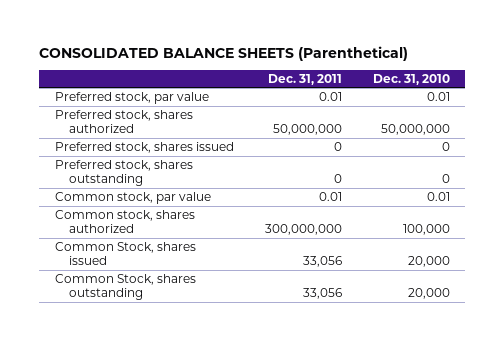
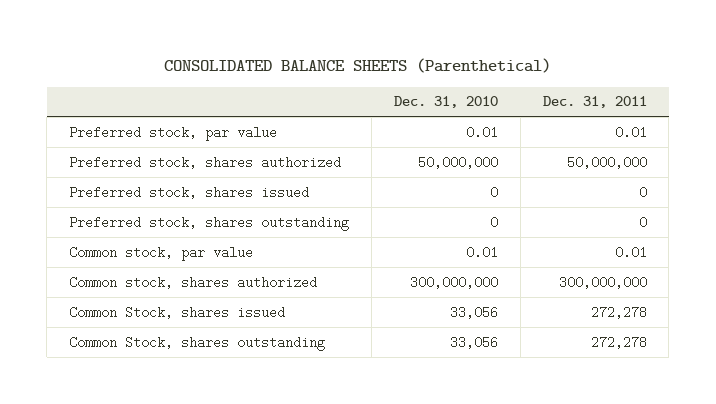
[402,224,450,236] 100,000 -> [409,275,498,289] 300,000,000
[302,256,342,268] 33,056 -> [590,305,647,319] 272,278
[407,256,450,268] 20,000 -> [449,305,498,319] 33,056
[302,288,342,300] 33,056 -> [590,335,647,349] 272,278
[407,288,450,300] 20,000 -> [449,335,498,349] 33,056

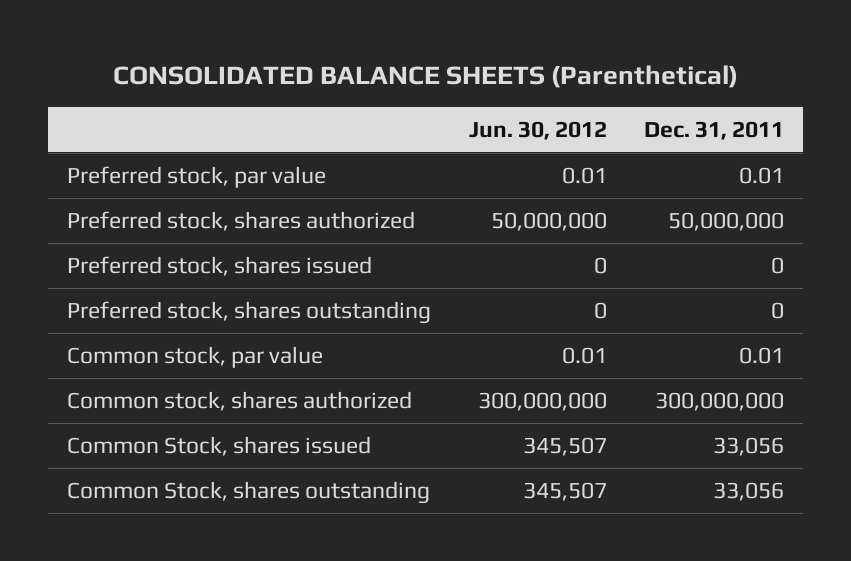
[393,96,498,109] Dec. 31, 2010 -> none
none -> [468,120,607,140] Jun. 30, 2012
[590,305,647,319] 272,278 -> [713,437,785,457] 33,056
[590,335,647,349] 272,278 -> [713,482,785,502] 33,056

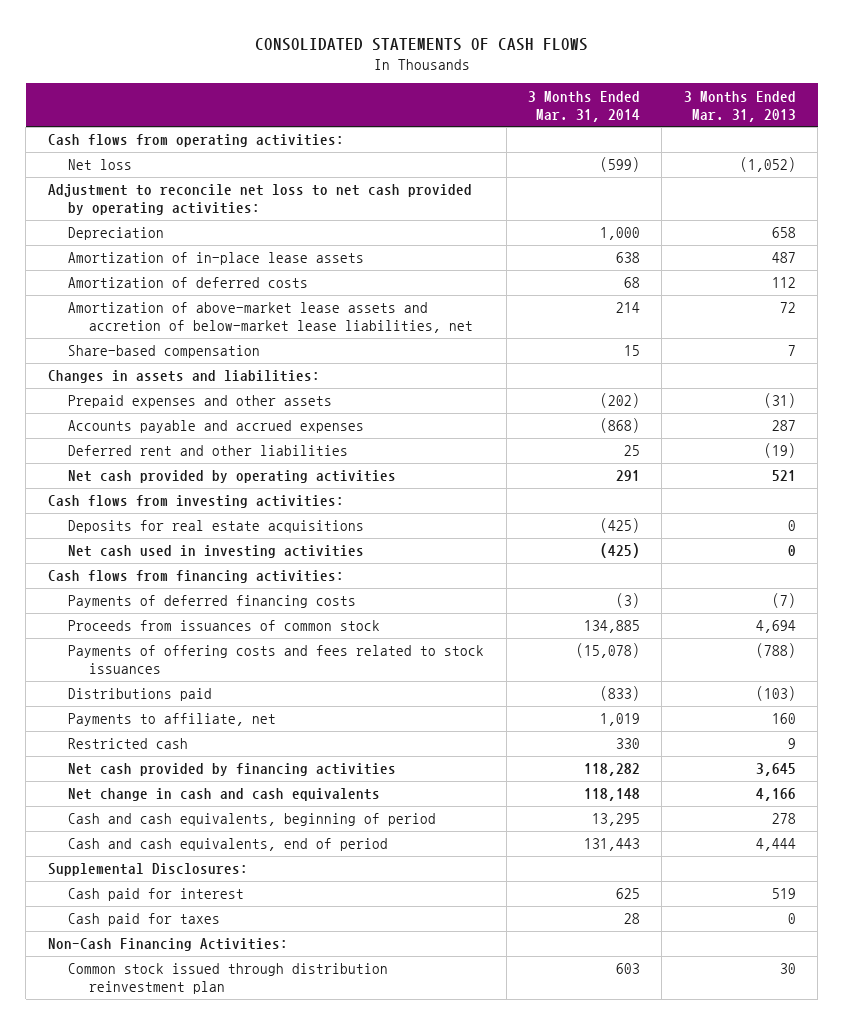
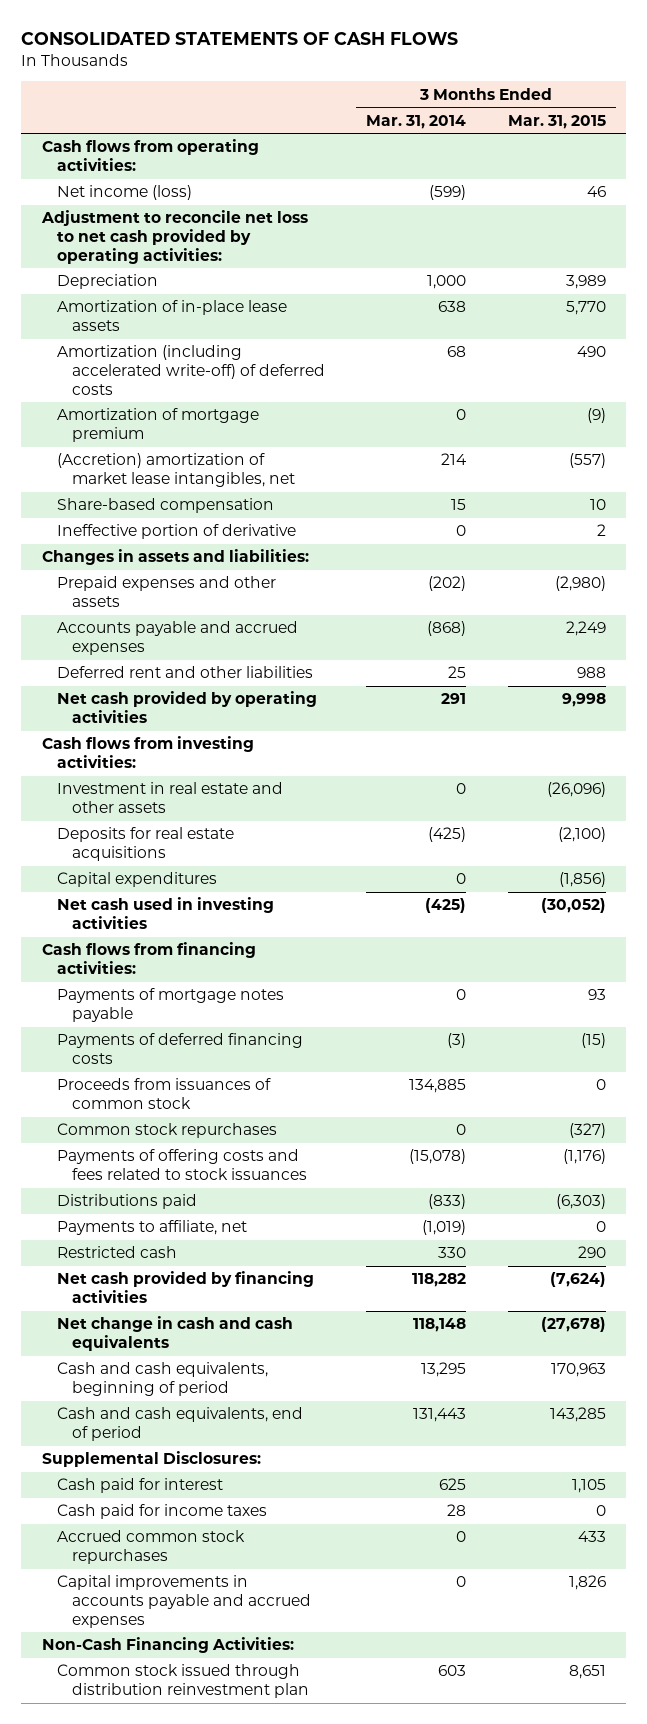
[683,90,796,122] 3 Months Ended Mar. 31, 2013 -> none
none -> [507,114,606,129] Mar. 31, 2015
[68,159,133,171] Net loss -> [56,185,192,201] Net income (loss)
[68,277,309,289] Amortization of deferred costs -> [56,345,325,395] Amortization (including accelerated write-off) of deferred costs
none -> [56,408,259,443] Amortization of mortgage premium
[68,302,473,334] Amortization of above-market lease assets and accretion of below-market lease liabilities, net -> [56,453,295,488] (Accretion) amortization of market lease intangibles, net
none -> [56,524,296,540] Ineffective portion of derivative
none -> [56,782,283,814] Investment in real estate and other assets
none -> [56,872,217,888] Capital expenditures
none -> [56,988,284,1023] Payments of mortgage notes payable
none -> [56,1123,277,1139] Common stock repurchases
[599,713,640,727] 1,019 -> [422,1220,467,1236] (1,019)
[68,913,221,927] Cash paid for taxes -> [56,1504,267,1520] Cash paid for income taxes
none -> [56,1530,245,1565] Accrued common stock repurchases
none -> [56,1575,311,1628] Capital improvements in accounts payable and accrued expenses

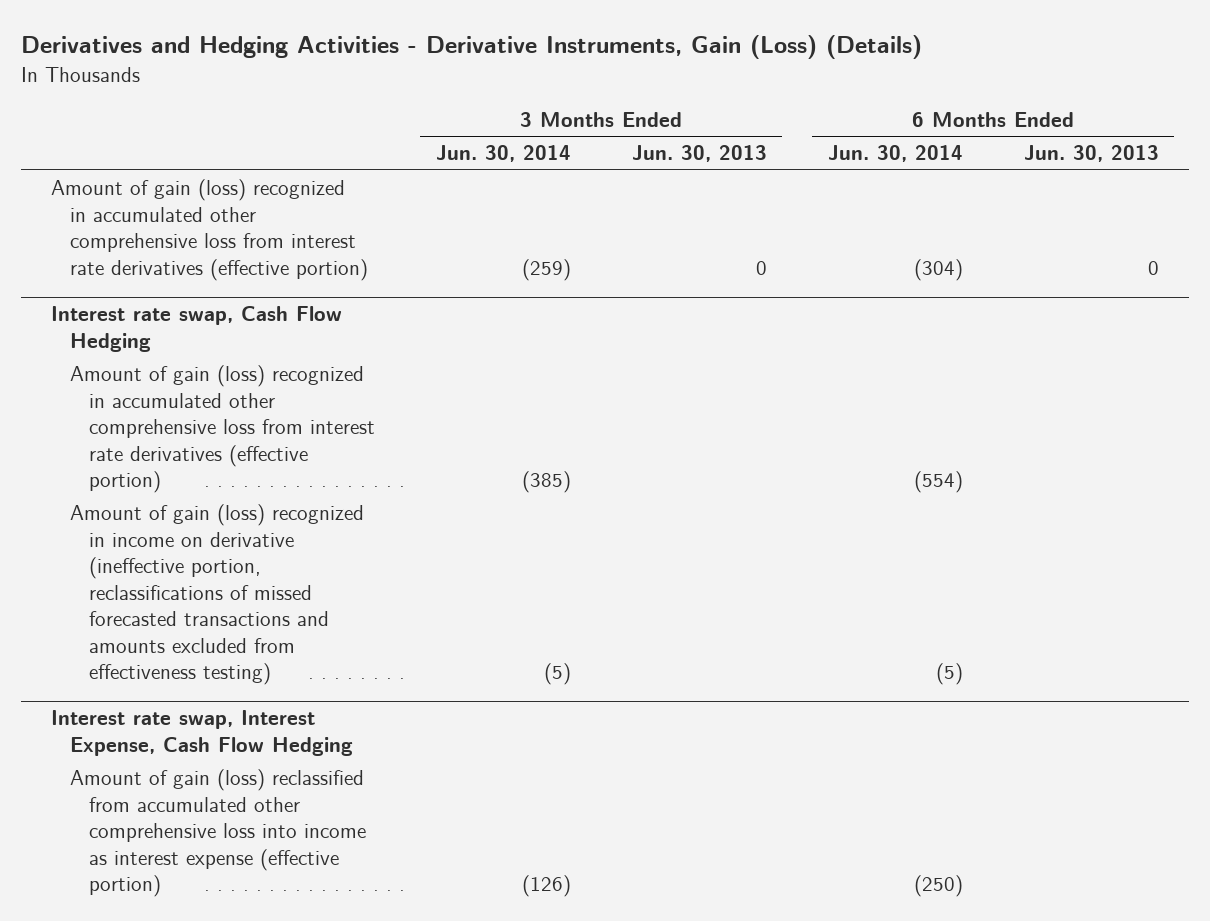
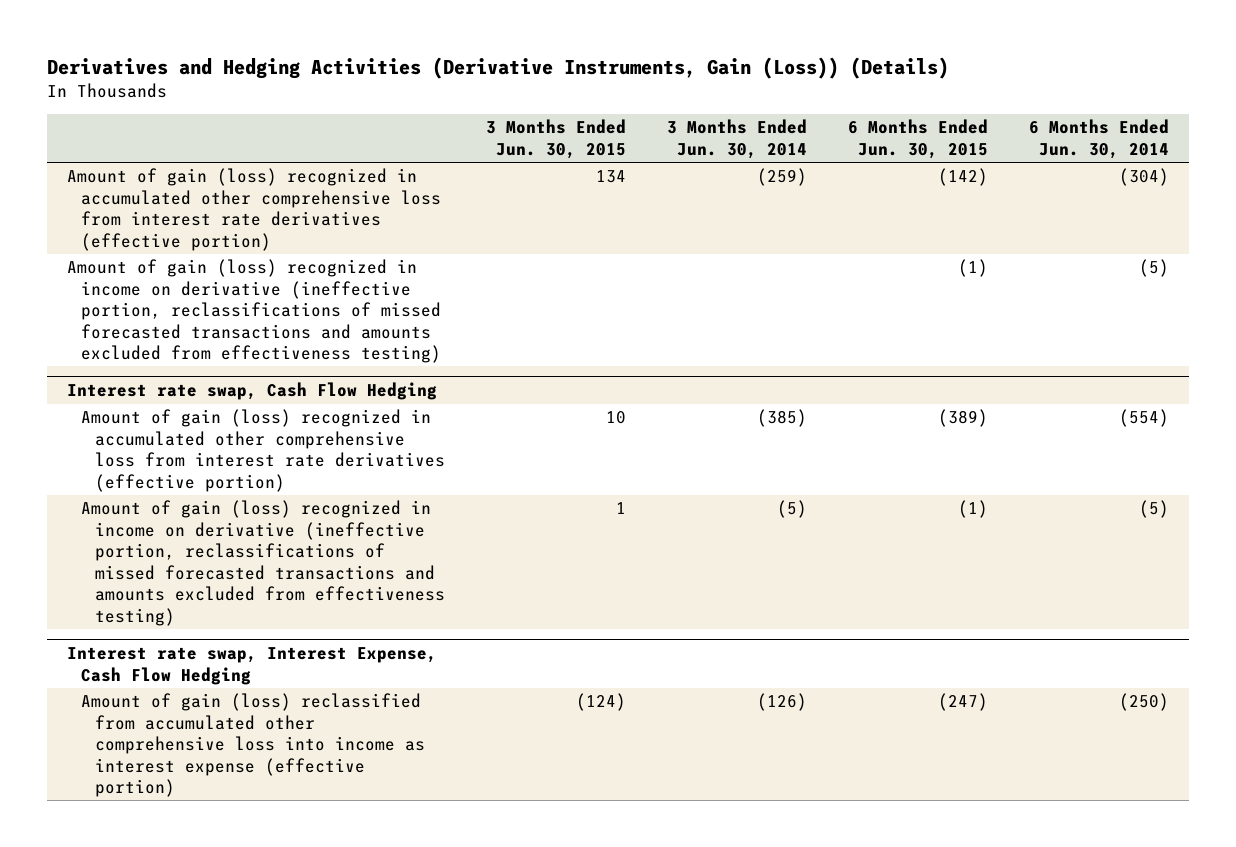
[20,35,922,60] Derivatives and Hedging Activities - Derivative Instruments, Gain (Loss) (Details) -> [46,56,949,79] Derivatives and Hedging Activities (Derivative Instruments, Gain (Loss)) (Details)
[631,145,767,163] Jun. 30, 2013 -> none
[1023,145,1159,163] Jun. 30, 2013 -> none
none -> [486,119,627,159] 3 Months Ended Jun. 30, 2015
none -> [847,119,988,159] 6 Months Ended Jun. 30, 2015
none -> [67,259,442,364] Amount of gain (loss) recognized in income on derivative (ineffective portion, reclassifications of missed forecasted transactions and amounts excluded from effectiveness testing)

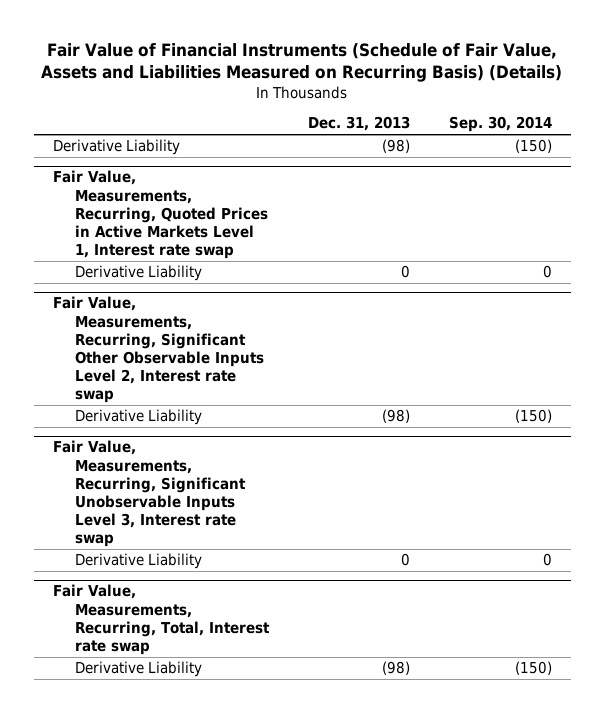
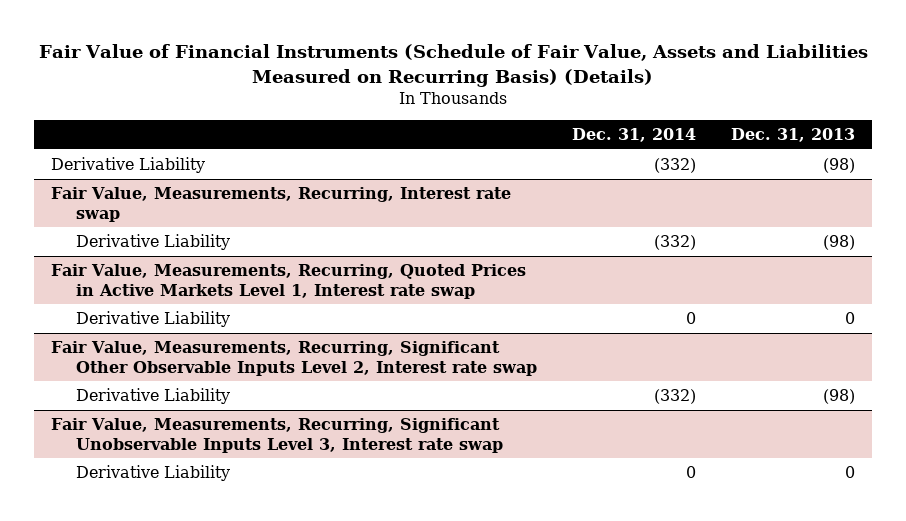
[448,116,552,133] Sep. 30, 2014 -> none
none -> [571,128,696,143] Dec. 31, 2014
none -> [51,187,512,222] Fair Value, Measurements, Recurring, Interest rate swap
none -> [75,234,230,251] Derivative Liability
[53,584,271,655] Fair Value, Measurements, Recurring, Total, Interest rate swap -> none
[75,661,203,678] Derivative Liability -> none

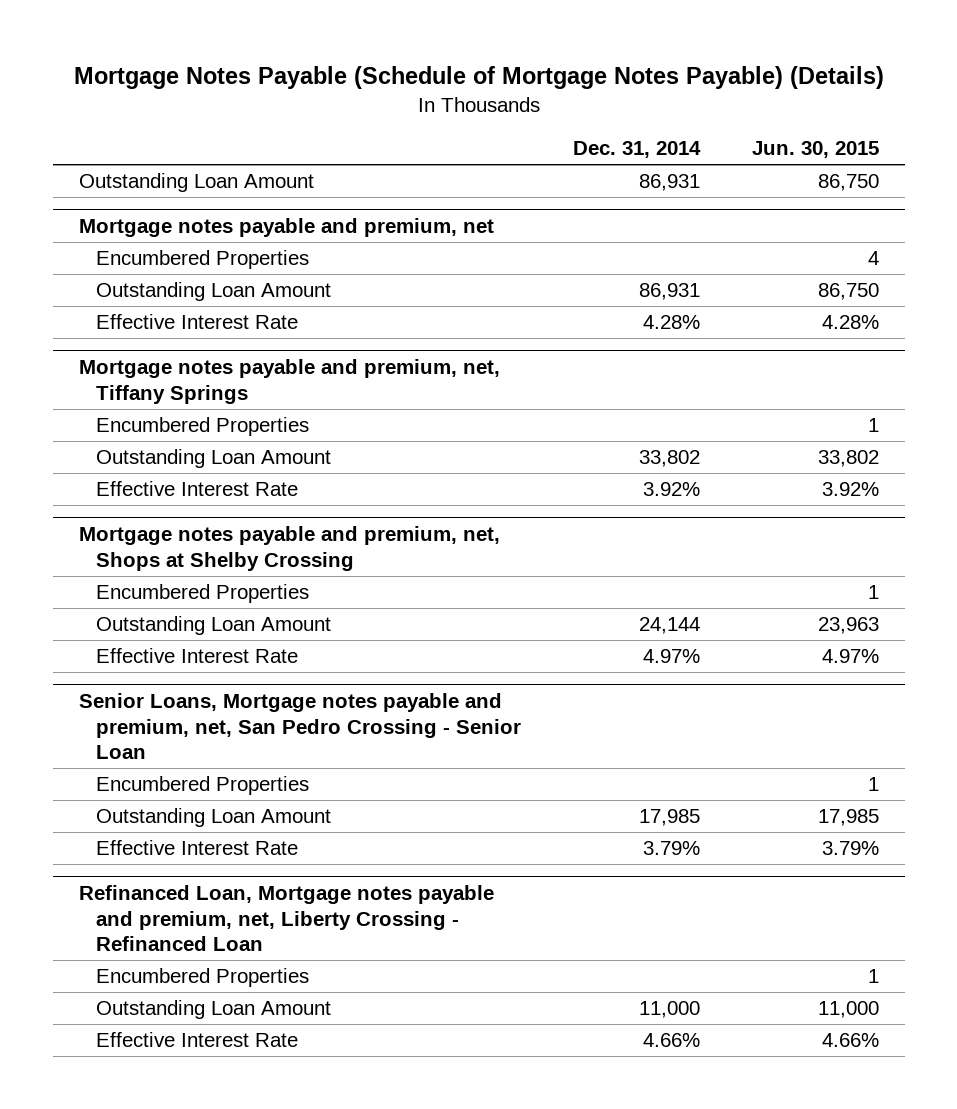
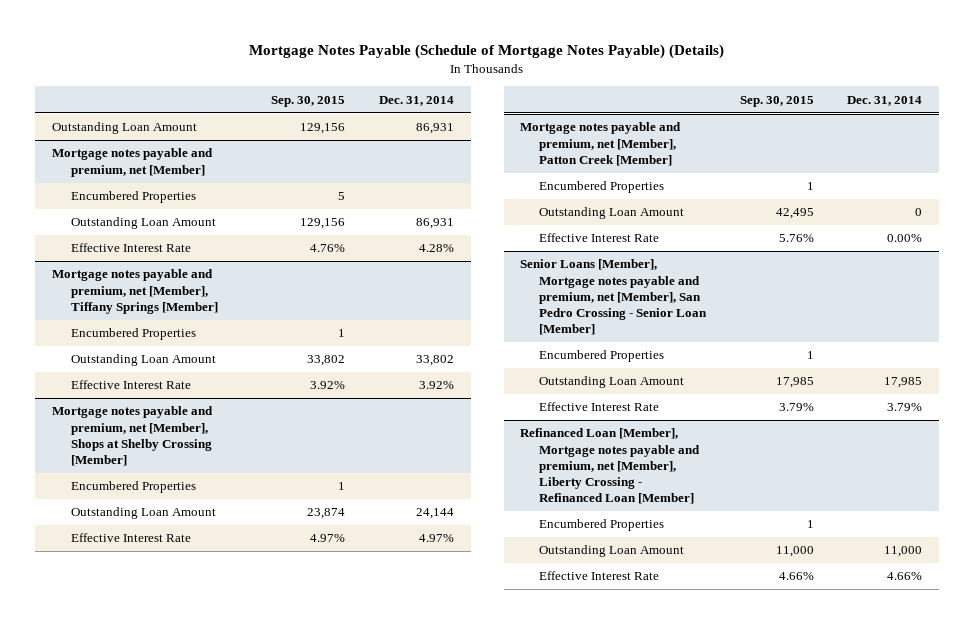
[751,141,879,159] Jun. 30, 2015 -> none
none -> [271,95,346,107] Sep. 30, 2015
[78,217,494,237] Mortgage notes payable and premium, net -> [51,148,213,177] Mortgage notes payable and premium, net [Member]
[78,358,500,404] Mortgage notes payable and premium, net, Tiffany Springs -> [51,269,218,314] Mortgage notes payable and premium, net [Member], Tiffany Springs [Member]
[78,525,500,571] Mortgage notes payable and premium, net, Shops at Shelby Crossing -> [51,406,213,467] Mortgage notes payable and premium, net [Member], Shops at Shelby Crossing [Member]
[78,692,521,760] Senior Loans, Mortgage notes payable and premium, net, San Pedro Crossing - Senior Loan -> none
none -> [520,122,682,166] Mortgage notes payable and premium, net [Member], Patton Creek [Member]
none -> [539,207,685,220] Outstanding Loan Amount
none -> [539,233,660,243] Effective Interest Rate
none -> [520,259,708,336] Senior Loans [Member], Mortgage notes payable and premium, net [Member], San Pedro Crossing - Senior Loan [Member]
none -> [539,350,665,363] Encumbered Properties
[78,884,494,952] Refinanced Loan, Mortgage notes payable and premium, net, Liberty Crossing - Refinanced Loan -> [520,428,701,505] Refinanced Loan [Member], Mortgage notes payable and premium, net [Member], Liberty Crossing - Refinanced Loan [Member]

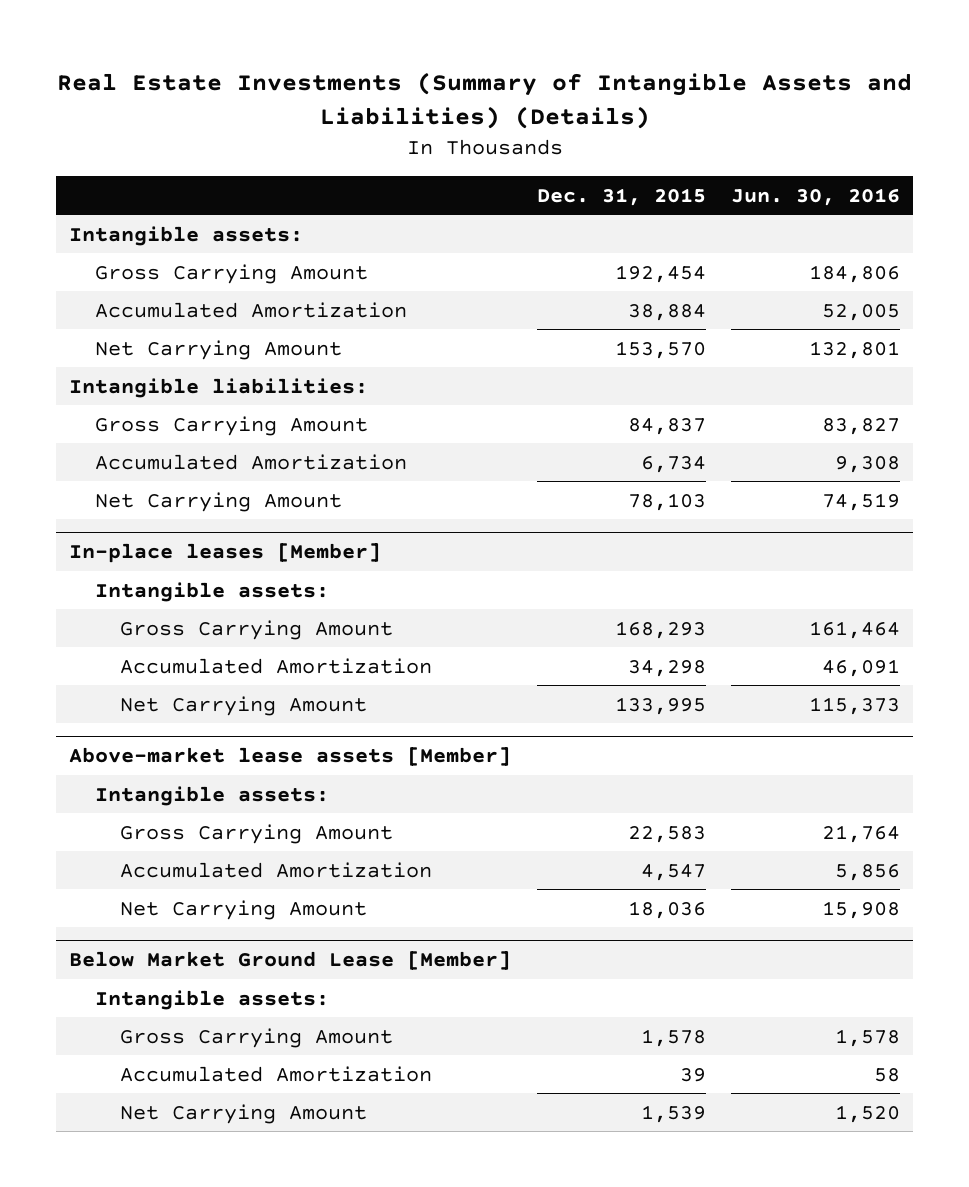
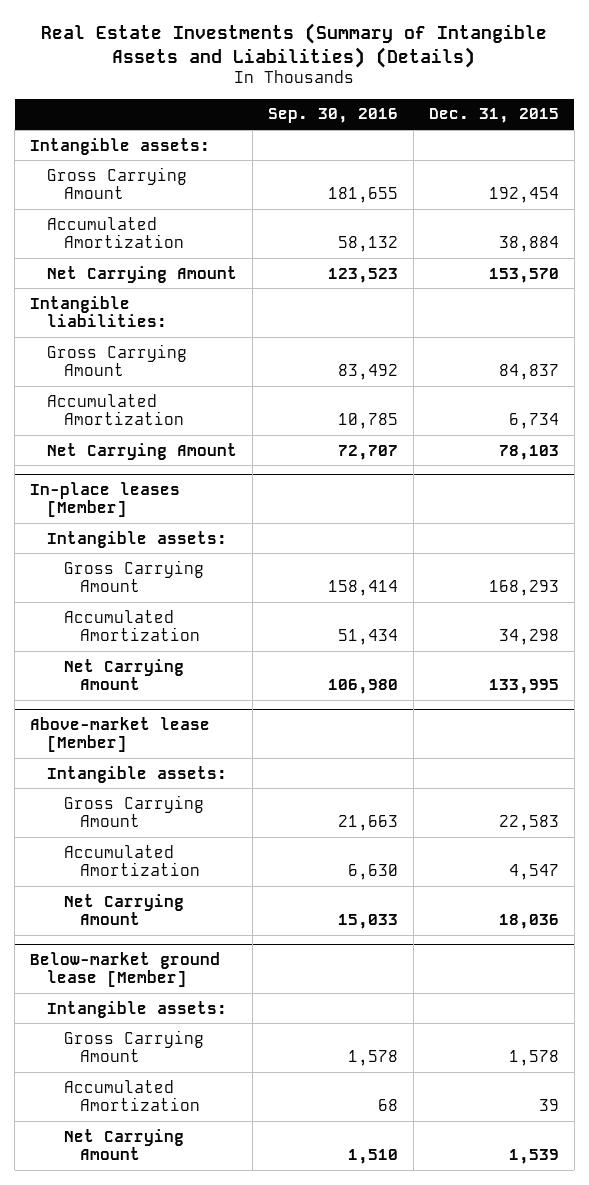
[731,187,901,206] Jun. 30, 2016 -> none
none -> [267,108,398,124] Sep. 30, 2016
[69,747,512,767] Above-market lease assets [Member] -> [30,716,211,753] Above-market lease [Member]
[69,951,512,971] Below Market Ground Lease [Member] -> [30,951,221,988] Below-market ground lease [Member]

